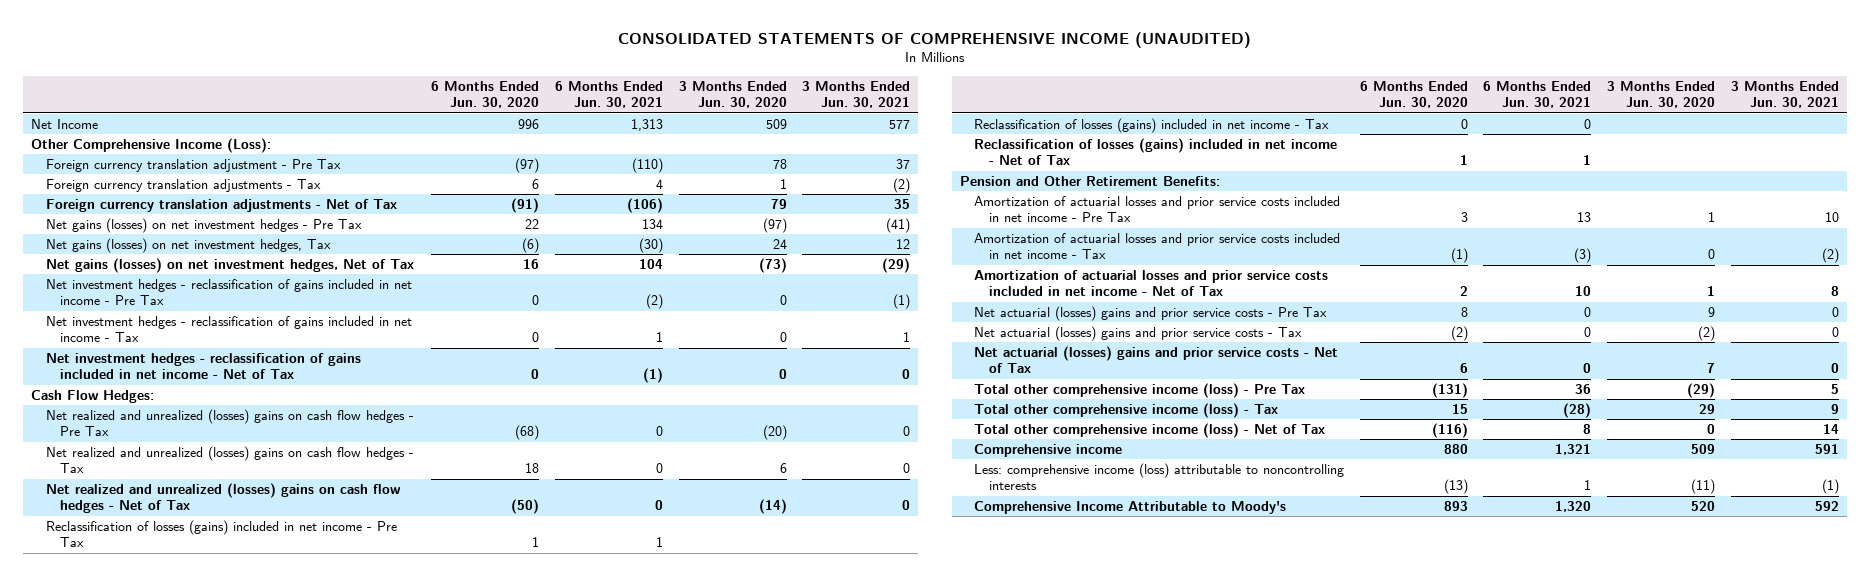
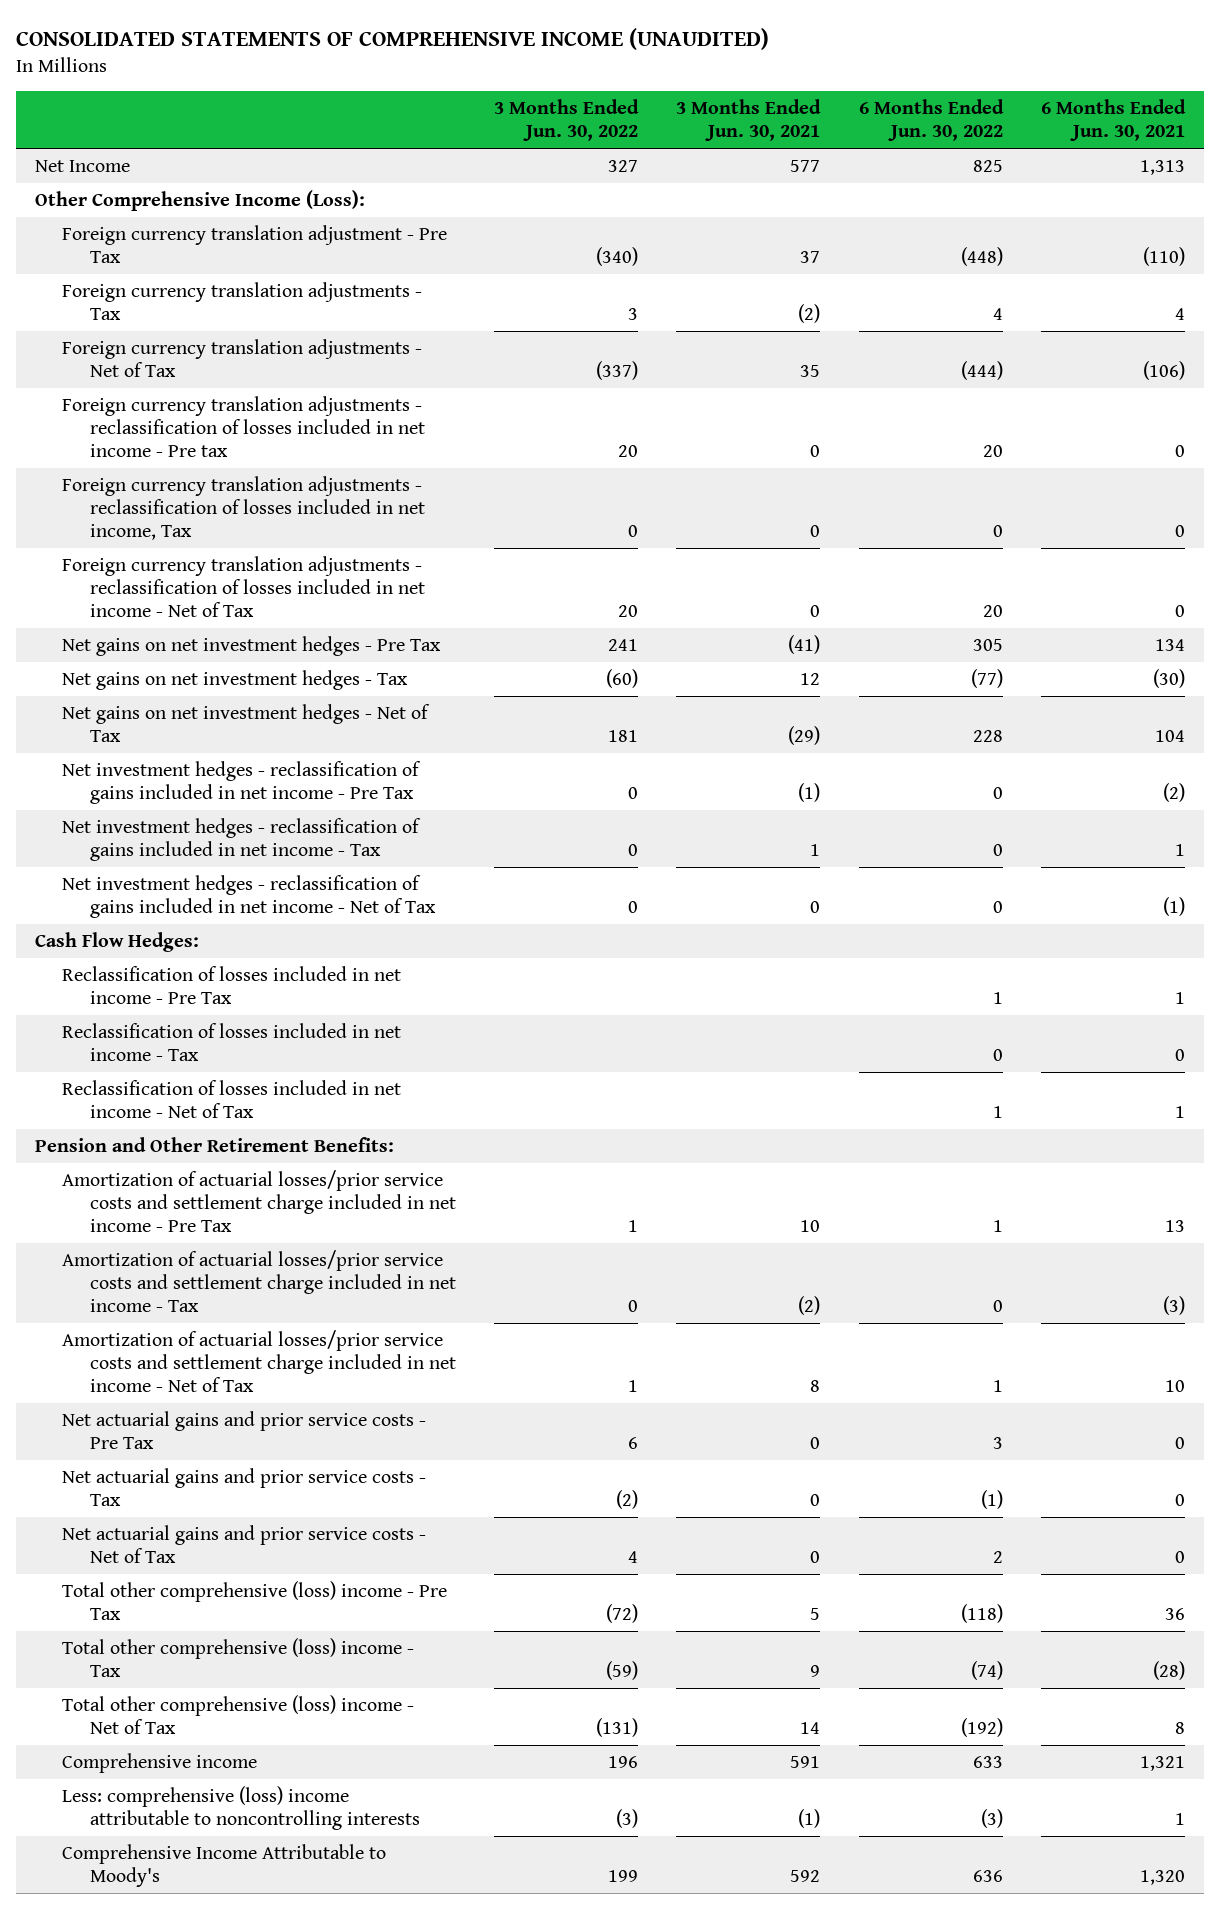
[431,80,540,109] 6 Months Ended Jun. 30, 2020 -> none
[678,80,787,109] 3 Months Ended Jun. 30, 2020 -> none
none -> [494,99,640,142] 3 Months Ended Jun. 30, 2022
none -> [858,99,1004,142] 6 Months Ended Jun. 30, 2022
none -> [62,396,425,457] Foreign currency translation adjustments - reclassification of losses included in net income - Pre tax
none -> [62,476,425,540] Foreign currency translation adjustments - reclassification of losses included in net income, Tax
none -> [62,556,425,617] Foreign currency translation adjustments - reclassification of losses included in net income - Net of Tax
[45,217,362,233] Net gains (losses) on net investment hedges - Pre Tax -> [62,636,442,657] Net gains on net investment hedges - Pre Tax
[45,237,331,253] Net gains (losses) on net investment hedges, Tax -> [62,670,409,691] Net gains on net investment hedges - Tax
[45,257,414,273] Net gains (losses) on net investment hedges, Net of Tax -> [62,704,431,742] Net gains on net investment hedges - Net of Tax
[45,408,414,437] Net realized and unrealized (losses) gains on cash flow hedges - Pre Tax -> none
[45,445,414,474] Net realized and unrealized (losses) gains on cash flow hedges - Tax -> none
[45,482,401,514] Net realized and unrealized (losses) gains on cash flow hedges - Net of Tax -> none
[45,519,397,548] Reclassification of losses (gains) included in net income - Pre Tax -> [62,966,402,1004] Reclassification of losses included in net income - Pre Tax
[974,117,1330,133] Reclassification of losses (gains) included in net income - Tax -> [62,1023,402,1061] Reclassification of losses included in net income - Tax
[974,137,1338,166] Reclassification of losses (gains) included in net income - Net of Tax -> [62,1080,402,1118] Reclassification of losses included in net income - Net of Tax
[974,195,1341,223] Amortization of actuarial losses and prior service costs included in net income - Pre Tax -> [62,1170,456,1232] Amortization of actuarial losses/prior service costs and settlement charge included in net income - Pre Tax
[974,232,1341,260] Amortization of actuarial losses and prior service costs included in net income - Tax -> [62,1250,456,1312] Amortization of actuarial losses/prior service costs and settlement charge included in net income - Tax
[974,269,1329,297] Amortization of actuarial losses and prior service costs included in net income - Net of Tax -> [62,1330,456,1392] Amortization of actuarial losses/prior service costs and settlement charge included in net income - Net of Tax
[974,305,1328,321] Net actuarial (losses) gains and prior service costs - Pre Tax -> [62,1411,427,1449] Net actuarial gains and prior service costs - Pre Tax
[974,325,1303,341] Net actuarial (losses) gains and prior service costs - Tax -> [62,1468,427,1506] Net actuarial gains and prior service costs - Tax
[974,345,1339,374] Net actuarial (losses) gains and prior service costs - Net of Tax -> [62,1525,427,1563] Net actuarial gains and prior service costs - Net of Tax
[974,382,1306,398] Total other comprehensive income (loss) - Pre Tax -> [62,1581,448,1620] Total other comprehensive (loss) income - Pre Tax
[974,402,1279,418] Total other comprehensive income (loss) - Tax -> [62,1638,415,1677] Total other comprehensive (loss) income - Tax
[974,422,1326,438] Total other comprehensive income (loss) - Net of Tax -> [62,1695,415,1734] Total other comprehensive (loss) income - Net of Tax
[974,462,1345,491] Less: comprehensive income (loss) attributable to noncontrolling interests -> [62,1786,420,1830] Less: comprehensive (loss) income attributable to noncontrolling interests

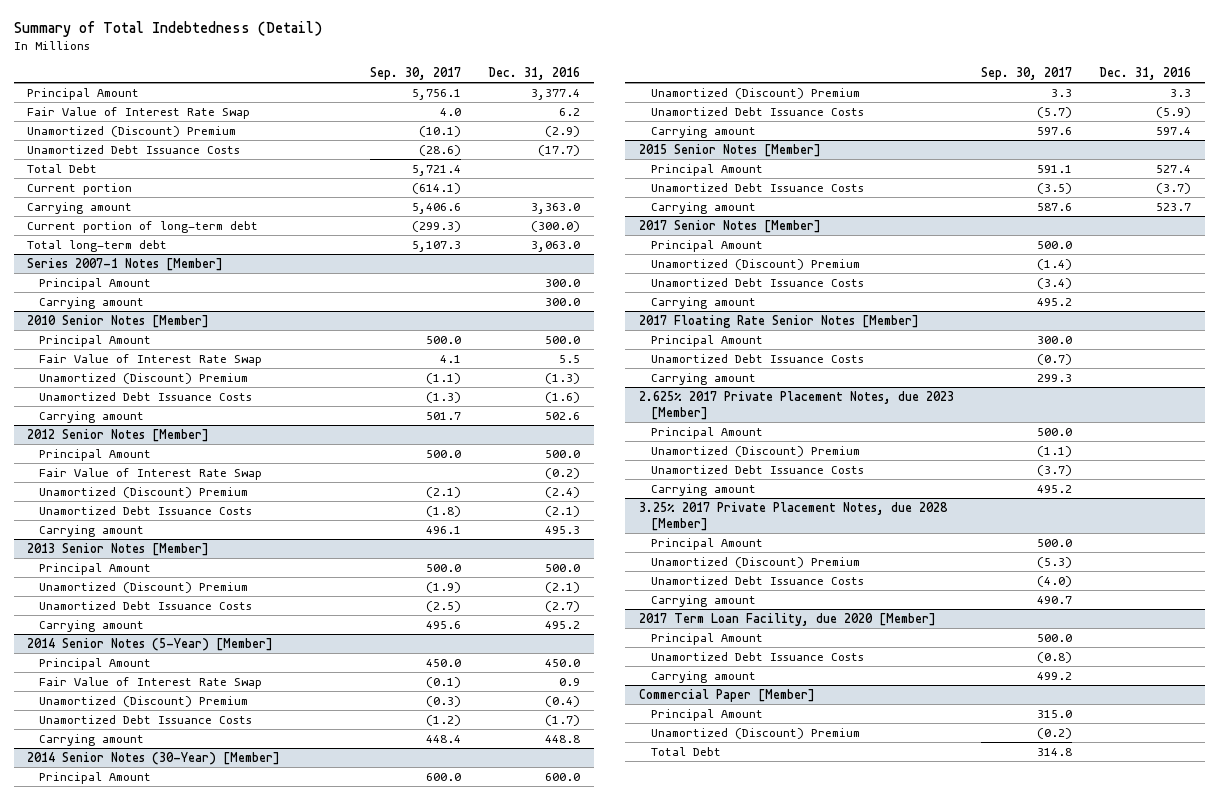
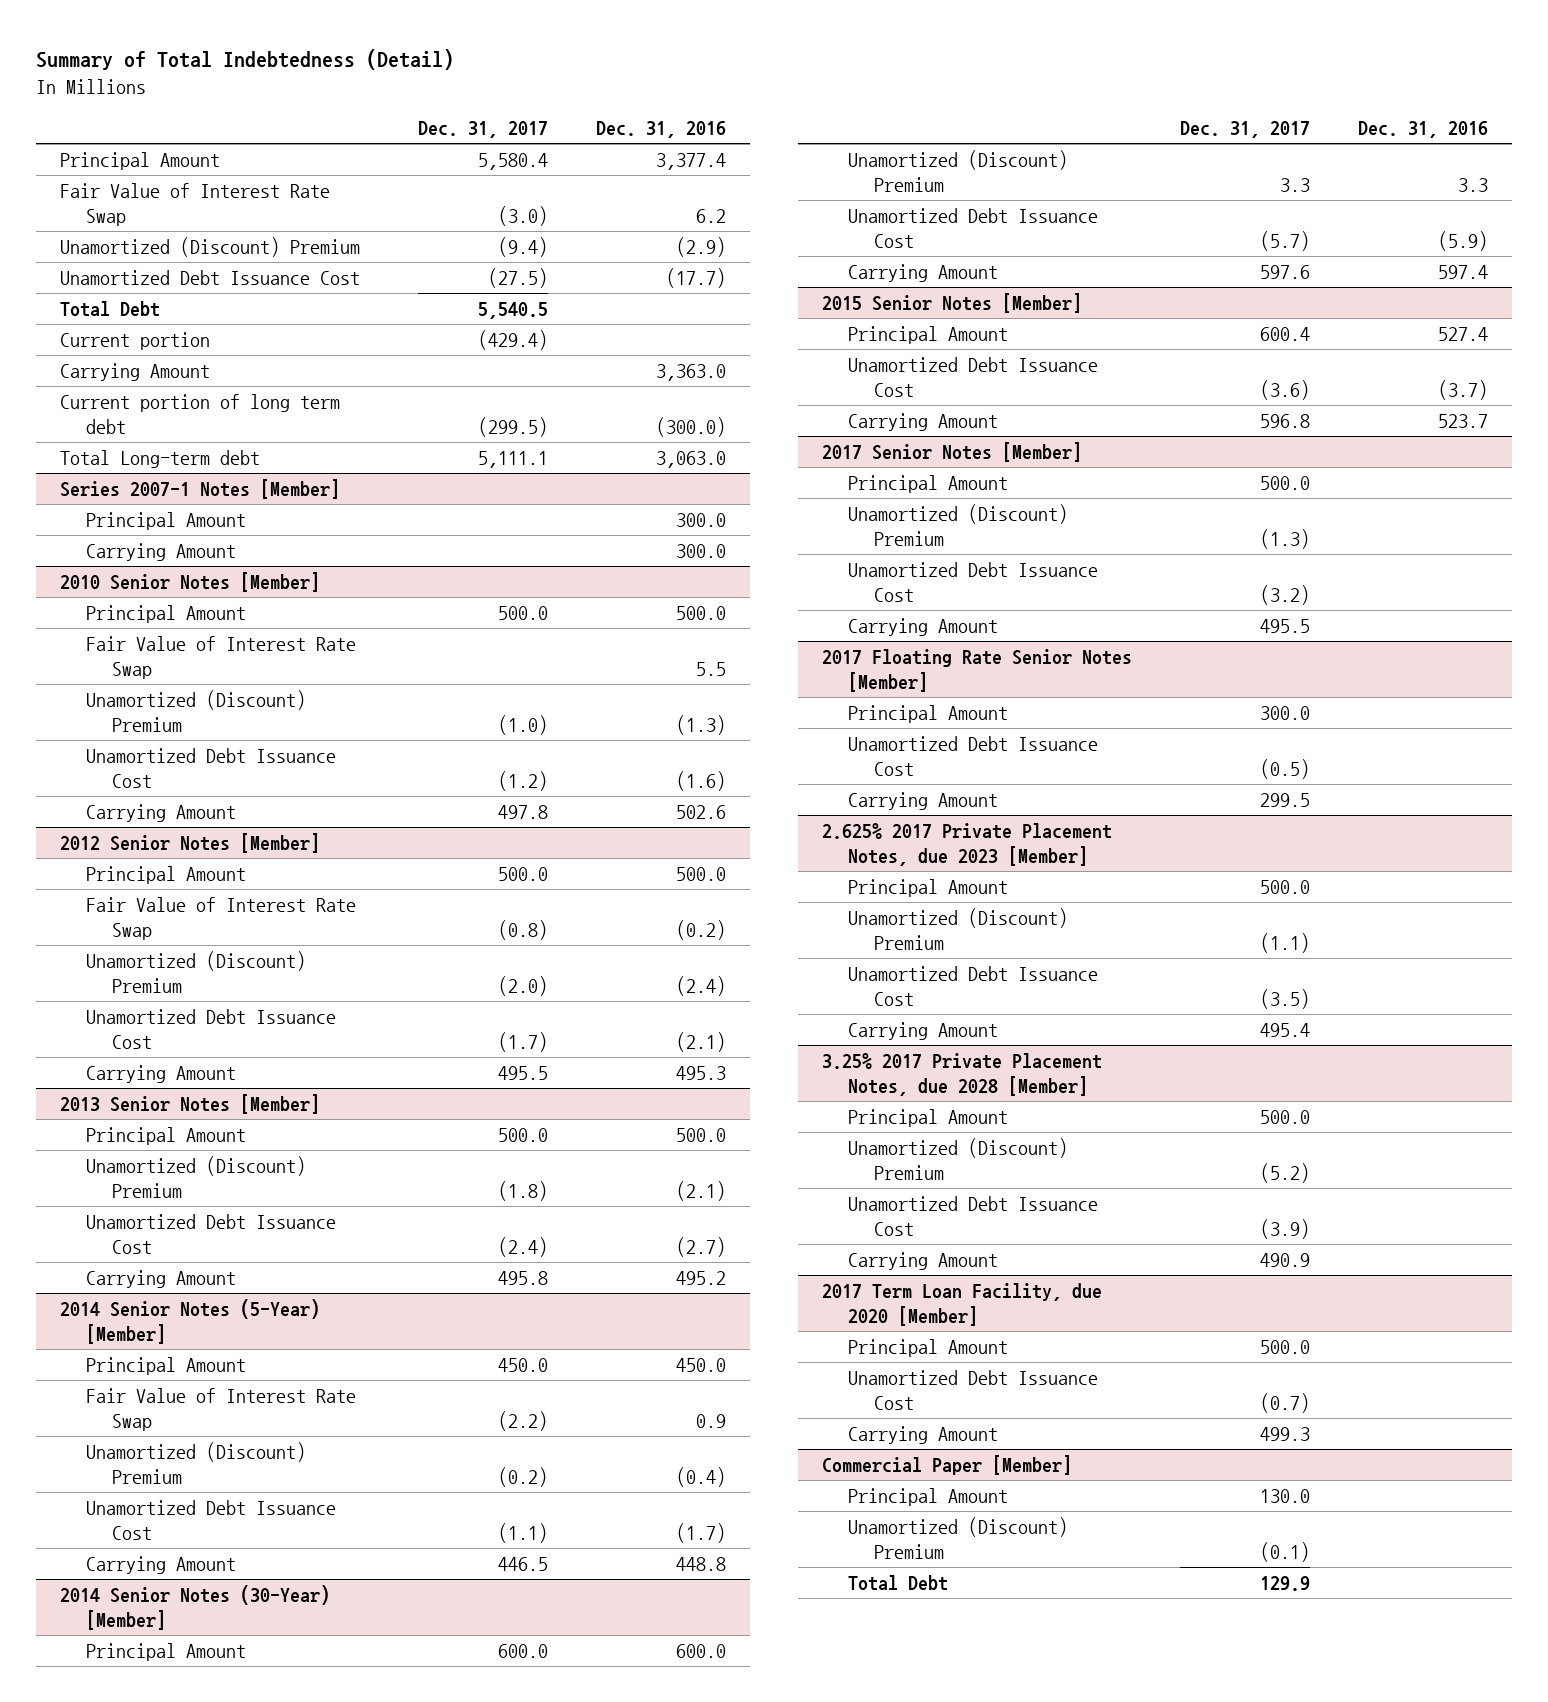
[369,66,461,80] Sep. 30, 2017 -> none
none -> [418,120,549,138] Dec. 31, 2017
[27,144,241,154] Unamortized Debt Issuance Costs -> [60,269,361,285] Unamortized Debt Issuance Cost
[27,201,133,214] Carrying amount -> [60,362,211,381] Carrying Amount
[27,220,259,233] Current portion of long-term debt -> [60,393,341,434] Current portion of long term debt
[27,239,168,252] Total long-term debt -> [60,449,261,468] Total Long-term debt
[39,296,145,309] Carrying amount -> [86,542,237,561] Carrying Amount
[39,391,253,401] Unamortized Debt Issuance Costs -> [86,747,337,788] Unamortized Debt Issuance Cost
[39,410,145,423] Carrying amount -> [86,803,237,822] Carrying Amount
[39,505,253,515] Unamortized Debt Issuance Costs -> [86,1008,337,1049] Unamortized Debt Issuance Cost
[39,524,145,537] Carrying amount -> [86,1064,237,1083] Carrying Amount
[39,600,253,610] Unamortized Debt Issuance Costs -> [86,1213,337,1254] Unamortized Debt Issuance Cost
[39,619,145,632] Carrying amount -> [86,1269,237,1288] Carrying Amount
[39,714,253,724] Unamortized Debt Issuance Costs -> [86,1499,337,1540] Unamortized Debt Issuance Cost
[39,733,145,746] Carrying amount -> [86,1555,237,1574] Carrying Amount
[650,106,864,116] Unamortized Debt Issuance Costs -> [848,207,1099,248] Unamortized Debt Issuance Cost
[650,125,756,138] Carrying amount -> [848,263,999,282] Carrying Amount
[650,182,864,192] Unamortized Debt Issuance Costs -> [848,356,1099,397] Unamortized Debt Issuance Cost
[650,201,756,214] Carrying amount -> [848,412,999,431] Carrying Amount
[650,277,864,287] Unamortized Debt Issuance Costs -> [848,561,1099,602] Unamortized Debt Issuance Cost
[650,296,756,309] Carrying amount -> [848,617,999,636] Carrying Amount
[650,353,864,363] Unamortized Debt Issuance Costs -> [848,735,1099,776] Unamortized Debt Issuance Cost
[650,372,756,385] Carrying amount -> [848,791,999,810] Carrying Amount
[650,464,864,474] Unamortized Debt Issuance Costs -> [848,965,1099,1006] Unamortized Debt Issuance Cost
[650,483,756,496] Carrying amount -> [848,1021,999,1040] Carrying Amount
[650,575,864,585] Unamortized Debt Issuance Costs -> [848,1195,1099,1236] Unamortized Debt Issuance Cost
[650,594,756,607] Carrying amount -> [848,1251,999,1270] Carrying Amount
[650,651,864,661] Unamortized Debt Issuance Costs -> [848,1369,1099,1410] Unamortized Debt Issuance Cost
[650,670,756,683] Carrying amount -> [848,1425,999,1444] Carrying Amount

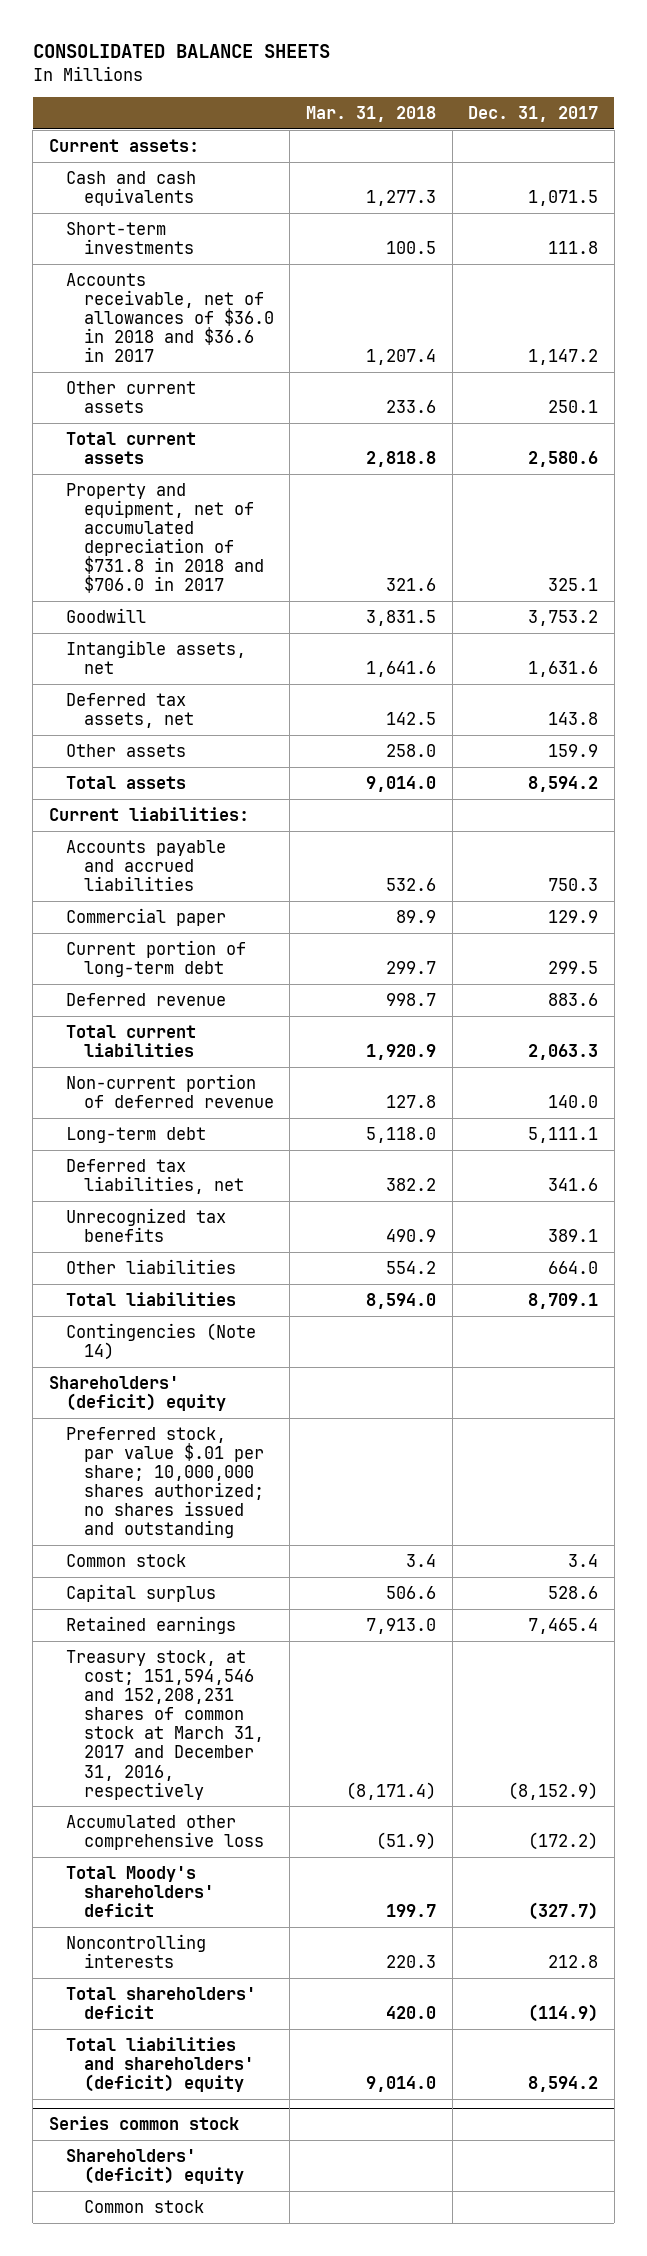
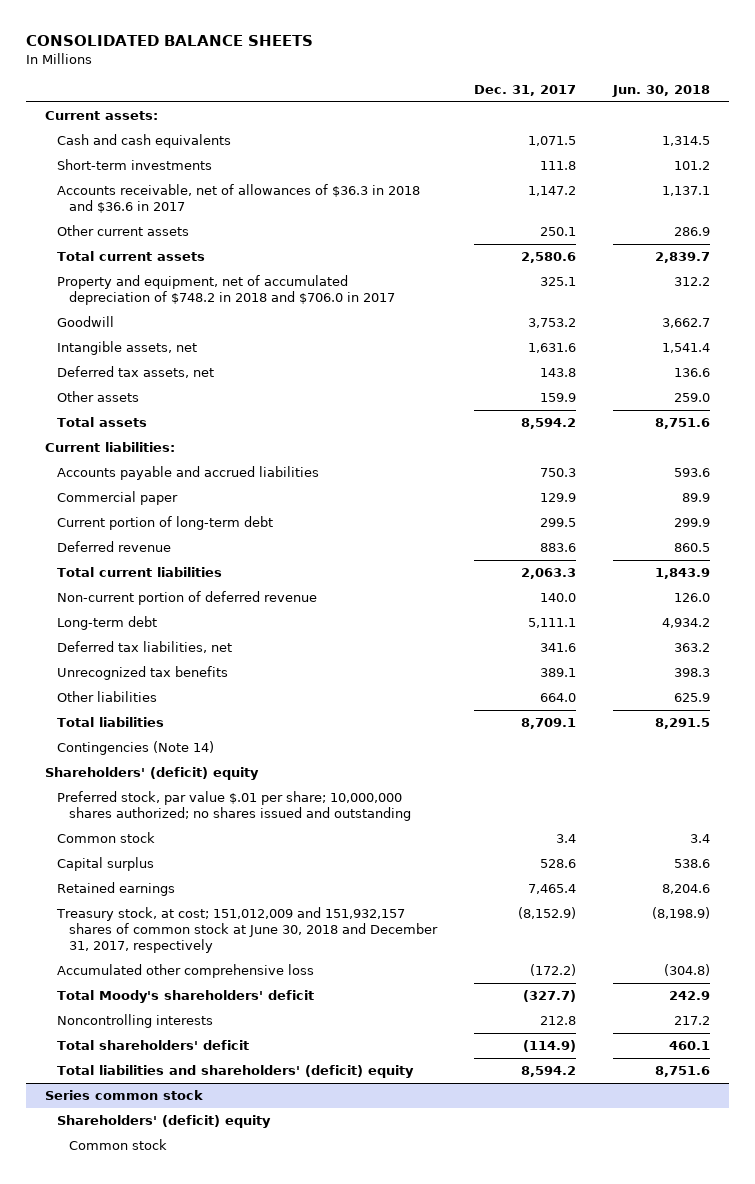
[305,105,436,122] Mar. 31, 2018 -> none
none -> [612,84,711,97] Jun. 30, 2018
[66,272,274,363] Accounts receivable, net of allowances of $36.0 in 2018 and $36.6 in 2017 -> [56,184,420,214] Accounts receivable, net of allowances of $36.3 in 2018 and $36.6 in 2017
[66,482,264,594] Property and equipment, net of accumulated depreciation of $731.8 in 2018 and $706.0 in 2017 -> [56,275,395,306] Property and equipment, net of accumulated depreciation of $748.2 in 2018 and $706.0 in 2017
[66,1649,264,1800] Treasury stock, at cost; 151,594,546 and 152,208,231 shares of common stock at March 31, 2017 and December 31, 2016, respectively -> [55,907,438,954] Treasury stock, at cost; 151,012,009 and 151,932,157 shares of common stock at June 30, 2018 and December 31, 2017, respectively

